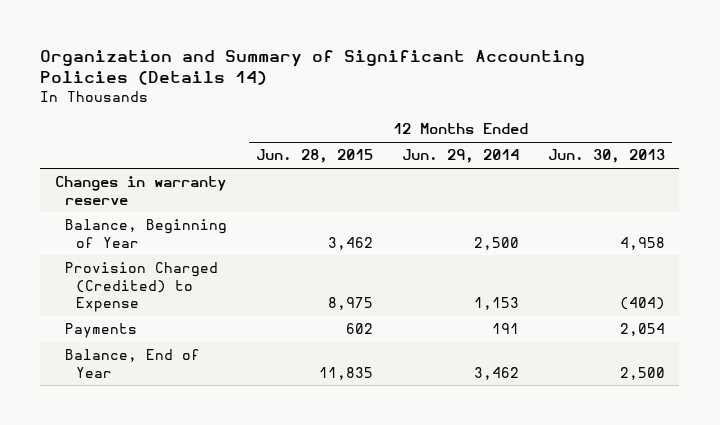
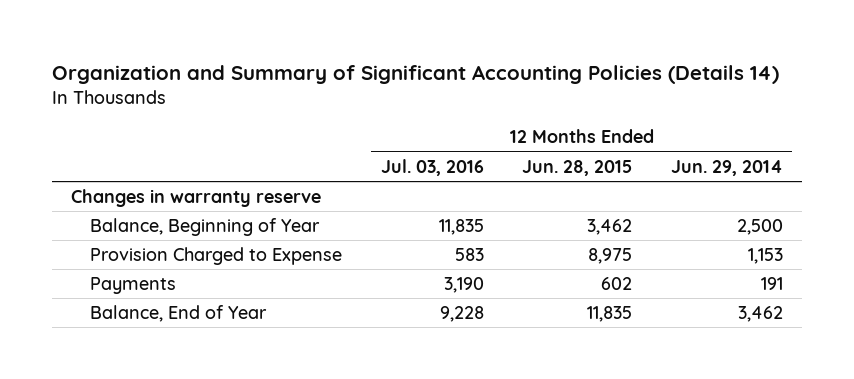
[547,149,665,164] Jun. 30, 2013 -> none
none -> [380,158,484,176] Jul. 03, 2016
[65,262,219,312] Provision Charged (Credited) to Expense -> [90,247,343,266] Provision Charged to Expense

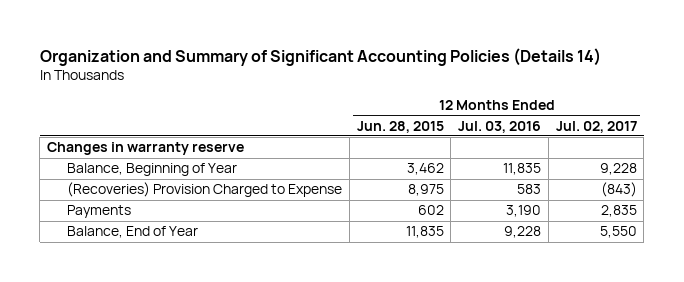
[670,159,783,176] Jun. 29, 2014 -> none
none -> [555,120,637,133] Jul. 02, 2017
[90,247,343,266] Provision Charged to Expense -> [67,182,343,198] (Recoveries) Provision Charged to Expense

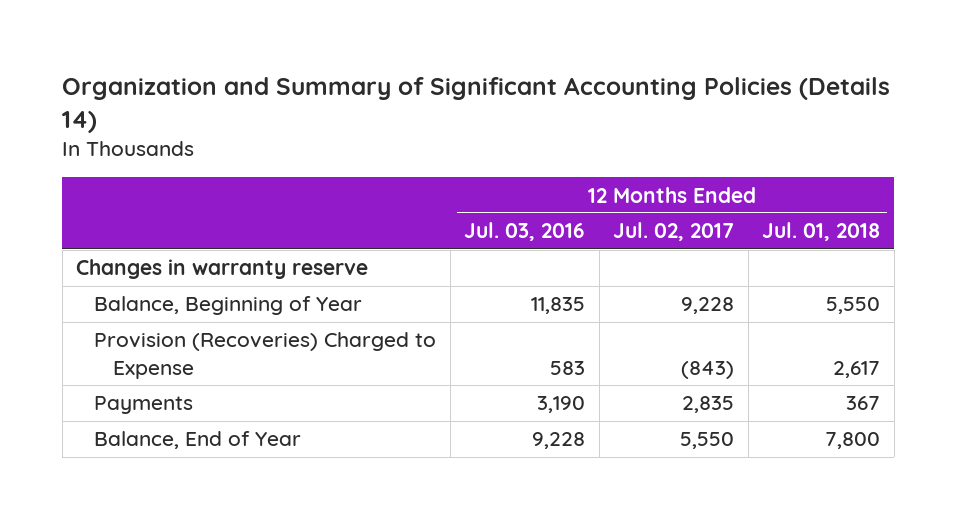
[356,120,444,133] Jun. 28, 2015 -> none
none -> [762,222,881,242] Jul. 01, 2018
[67,182,343,198] (Recoveries) Provision Charged to Expense -> [94,332,437,379] Provision (Recoveries) Charged to Expense

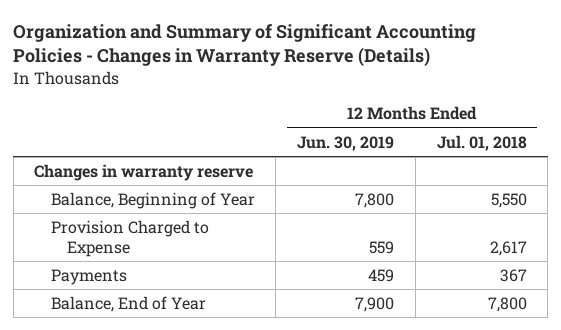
[62,76,891,133] Organization and Summary of Significant Accounting Policies (Details 14) -> [13,23,477,67] Organization and Summary of Significant Accounting Policies - Changes in Warranty Reserve (Details)
[464,222,586,242] Jul. 03, 2016 -> none
[613,222,735,242] Jul. 02, 2017 -> none
none -> [297,135,395,151] Jun. 30, 2019
[94,332,437,379] Provision (Recoveries) Charged to Expense -> [50,219,209,257] Provision Charged to Expense

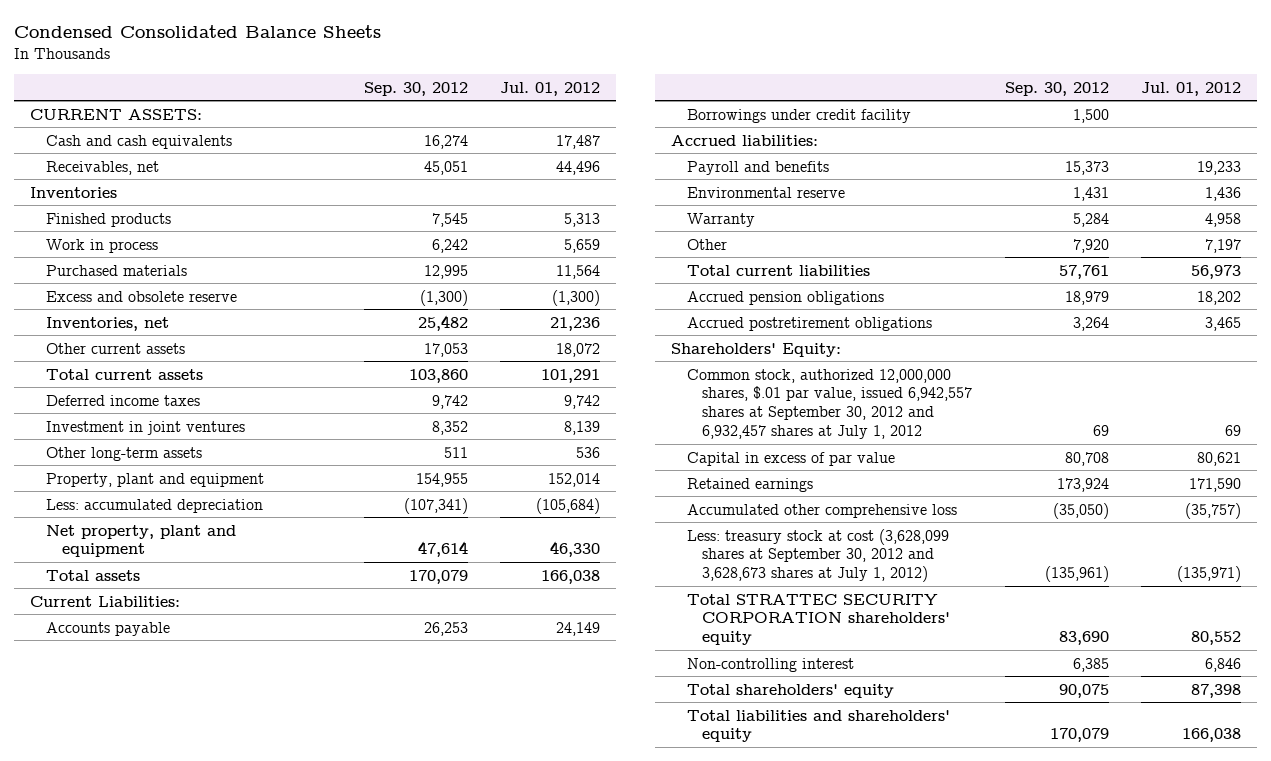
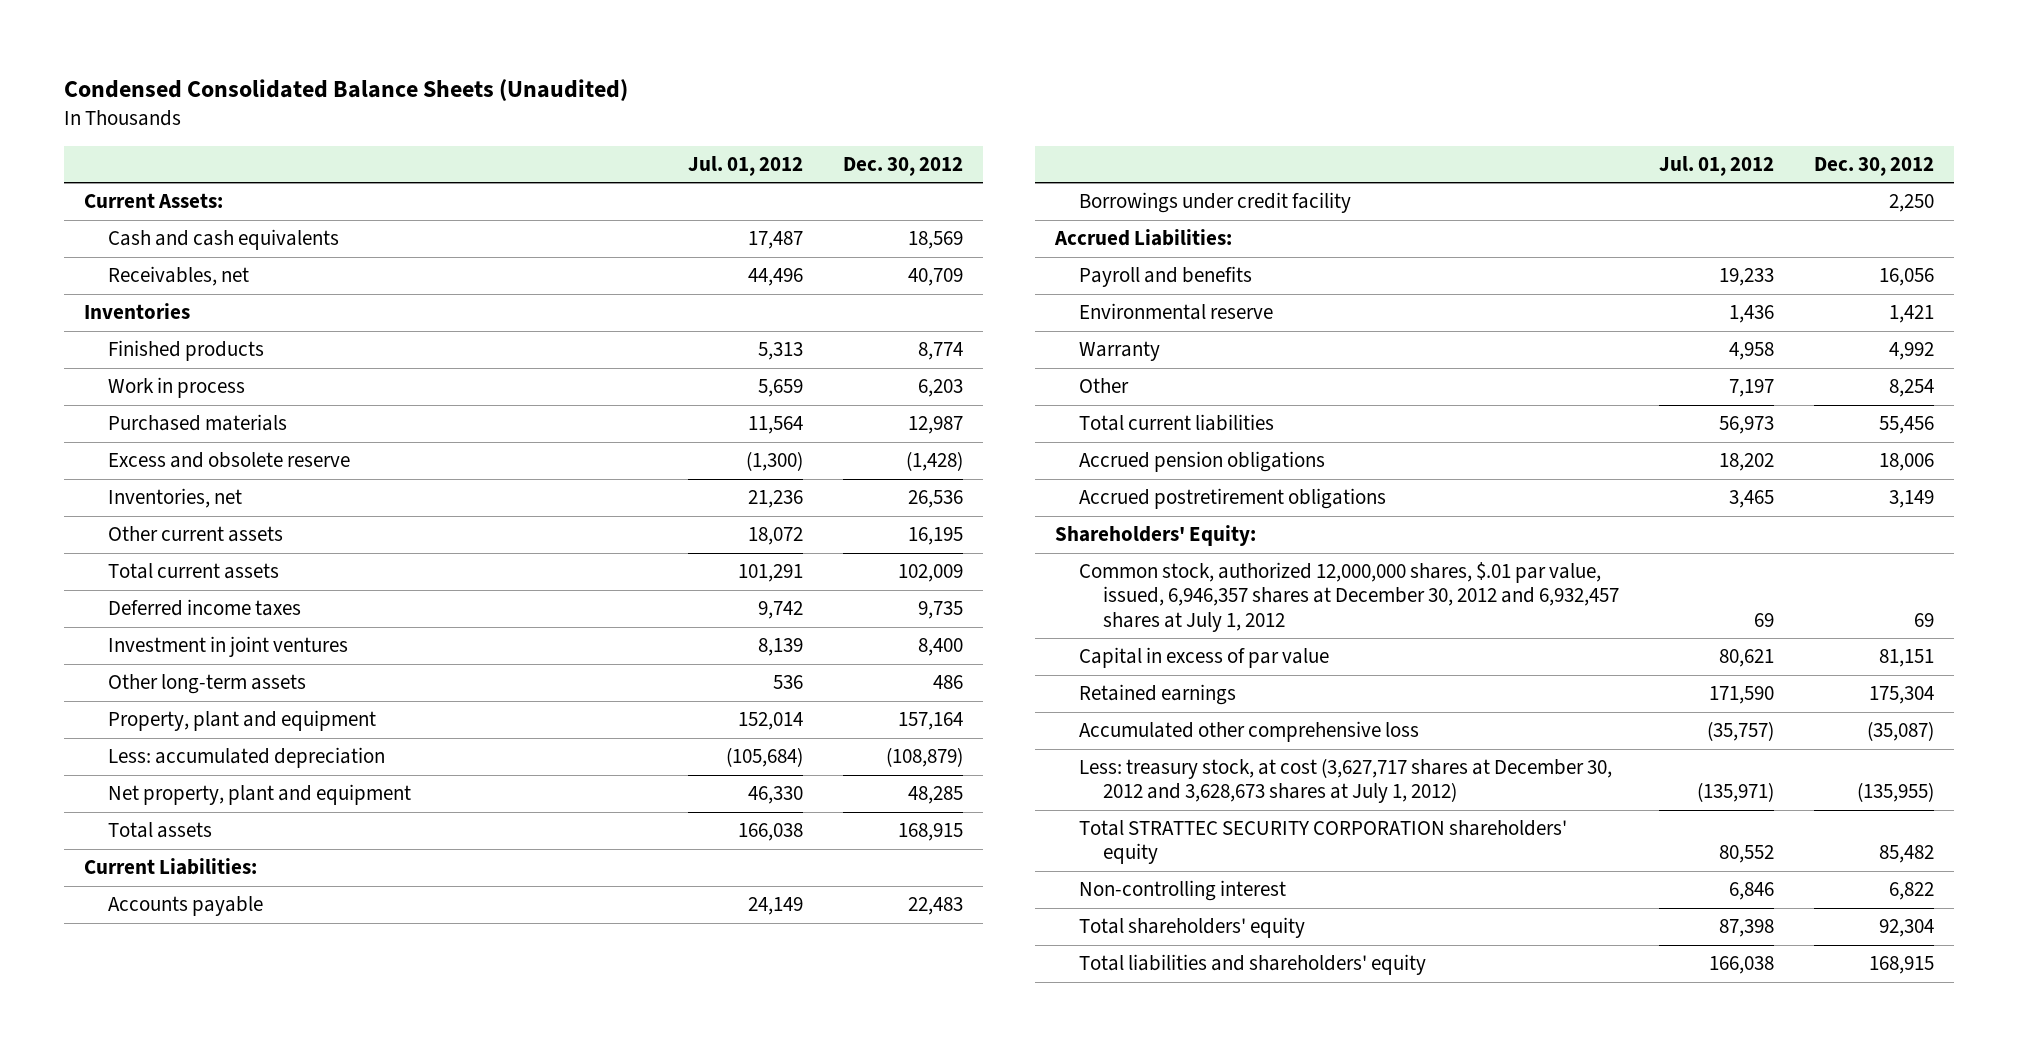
[14,24,382,38] Condensed Consolidated Balance Sheets -> [64,78,629,101] Condensed Consolidated Balance Sheets (Unaudited)
[363,81,468,96] Sep. 30, 2012 -> none
none -> [843,157,964,177] Dec. 30, 2012
[30,108,203,120] CURRENT ASSETS: -> [84,193,224,209] Current Assets:
[670,134,818,146] Accrued liabilities: -> [1054,229,1233,247] Accrued Liabilities:
[686,368,973,439] Common stock, authorized 12,000,000 shares, $.01 par value, issued 6,942,557 shares at September 30, 2012 and 6,932,457 shares at July 1, 2012 -> [1079,562,1619,632] Common stock, authorized 12,000,000 shares, $.01 par value, issued, 6,946,357 shares at December 30, 2012 and 6,932,457 shares at July 1, 2012
[686,528,949,583] Less: treasury stock at cost (3,628,099 shares at September 30, 2012 and 3,628,673 shares at July 1, 2012) -> [1079,758,1613,804] Less: treasury stock, at cost (3,627,717 shares at December 30, 2012 and 3,628,673 shares at July 1, 2012)

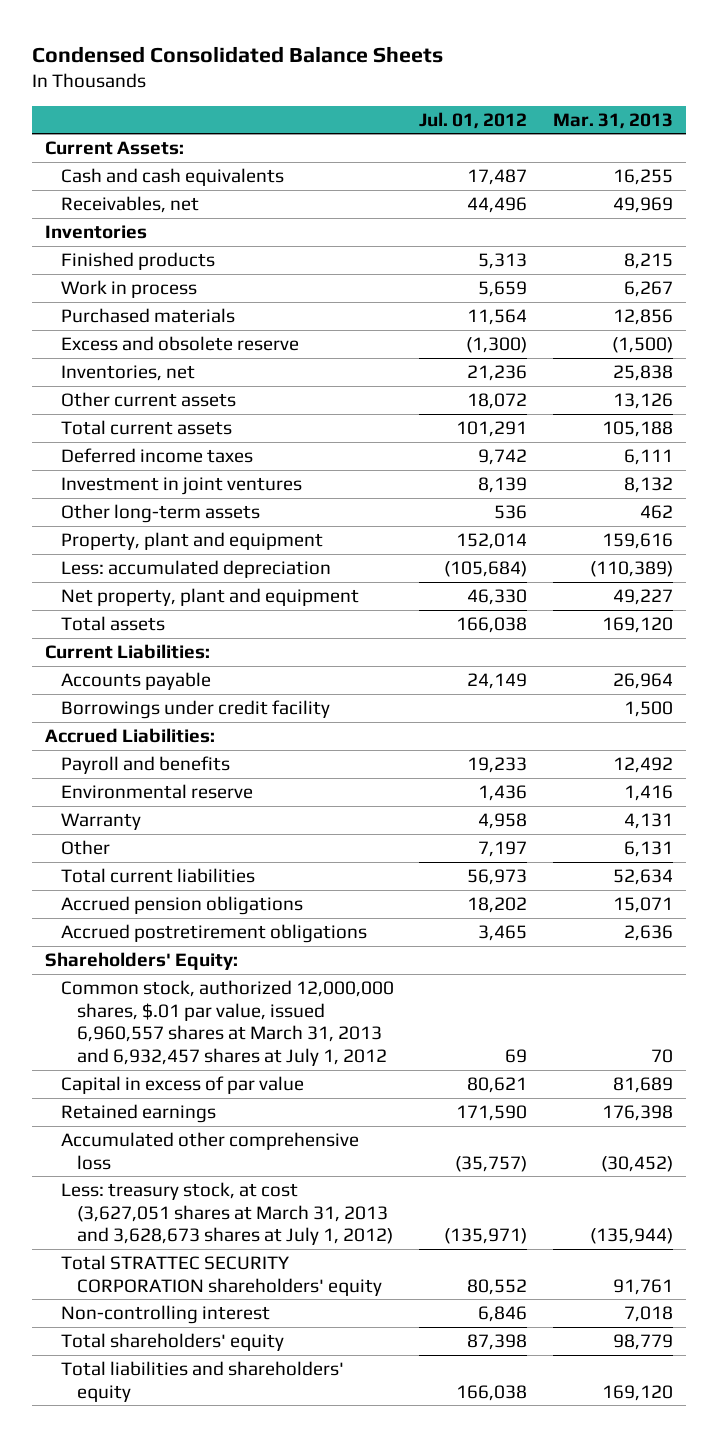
[64,78,629,101] Condensed Consolidated Balance Sheets (Unaudited) -> [32,45,444,63] Condensed Consolidated Balance Sheets
[843,157,964,177] Dec. 30, 2012 -> none
none -> [552,112,673,129] Mar. 31, 2013
[1079,562,1619,632] Common stock, authorized 12,000,000 shares, $.01 par value, issued, 6,946,357 shares at December 30, 2012 and 6,932,457 shares at July 1, 2012 -> [60,979,394,1066] Common stock, authorized 12,000,000 shares, $.01 par value, issued 6,960,557 shares at March 31, 2013 and 6,932,457 shares at July 1, 2012
[1079,758,1613,804] Less: treasury stock, at cost (3,627,717 shares at December 30, 2012 and 3,628,673 shares at July 1, 2012) -> [60,1181,393,1246] Less: treasury stock, at cost (3,627,051 shares at March 31, 2013 and 3,628,673 shares at July 1, 2012)

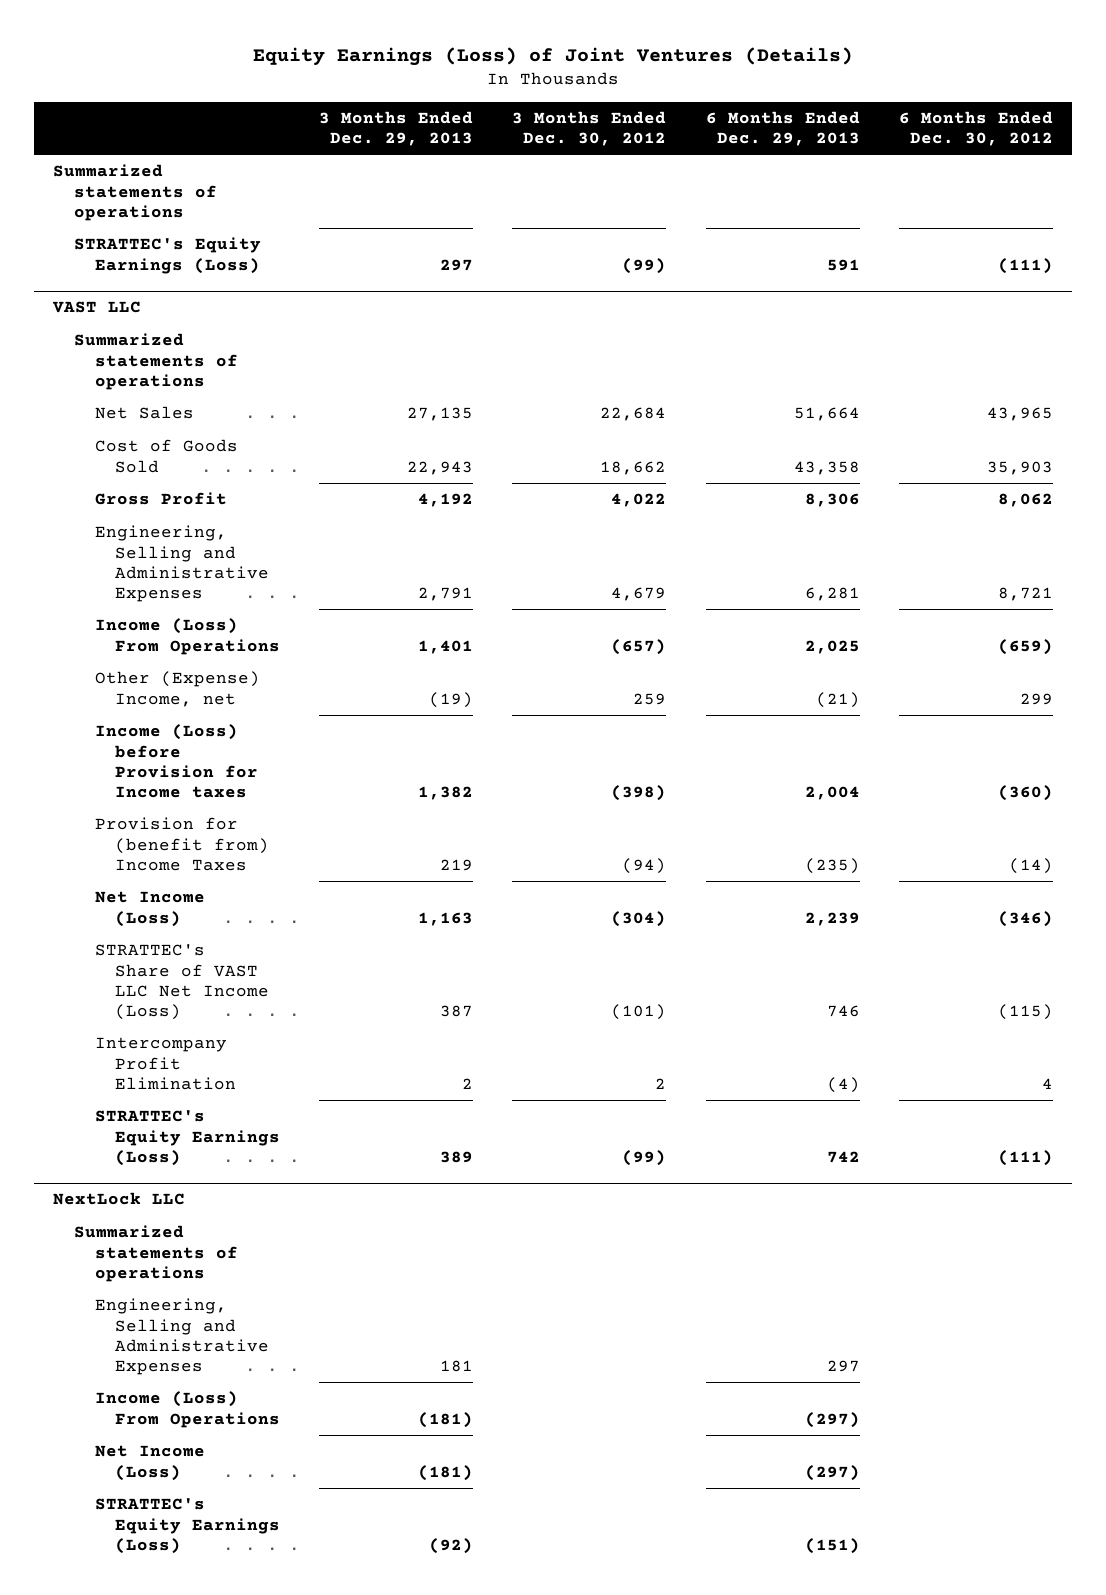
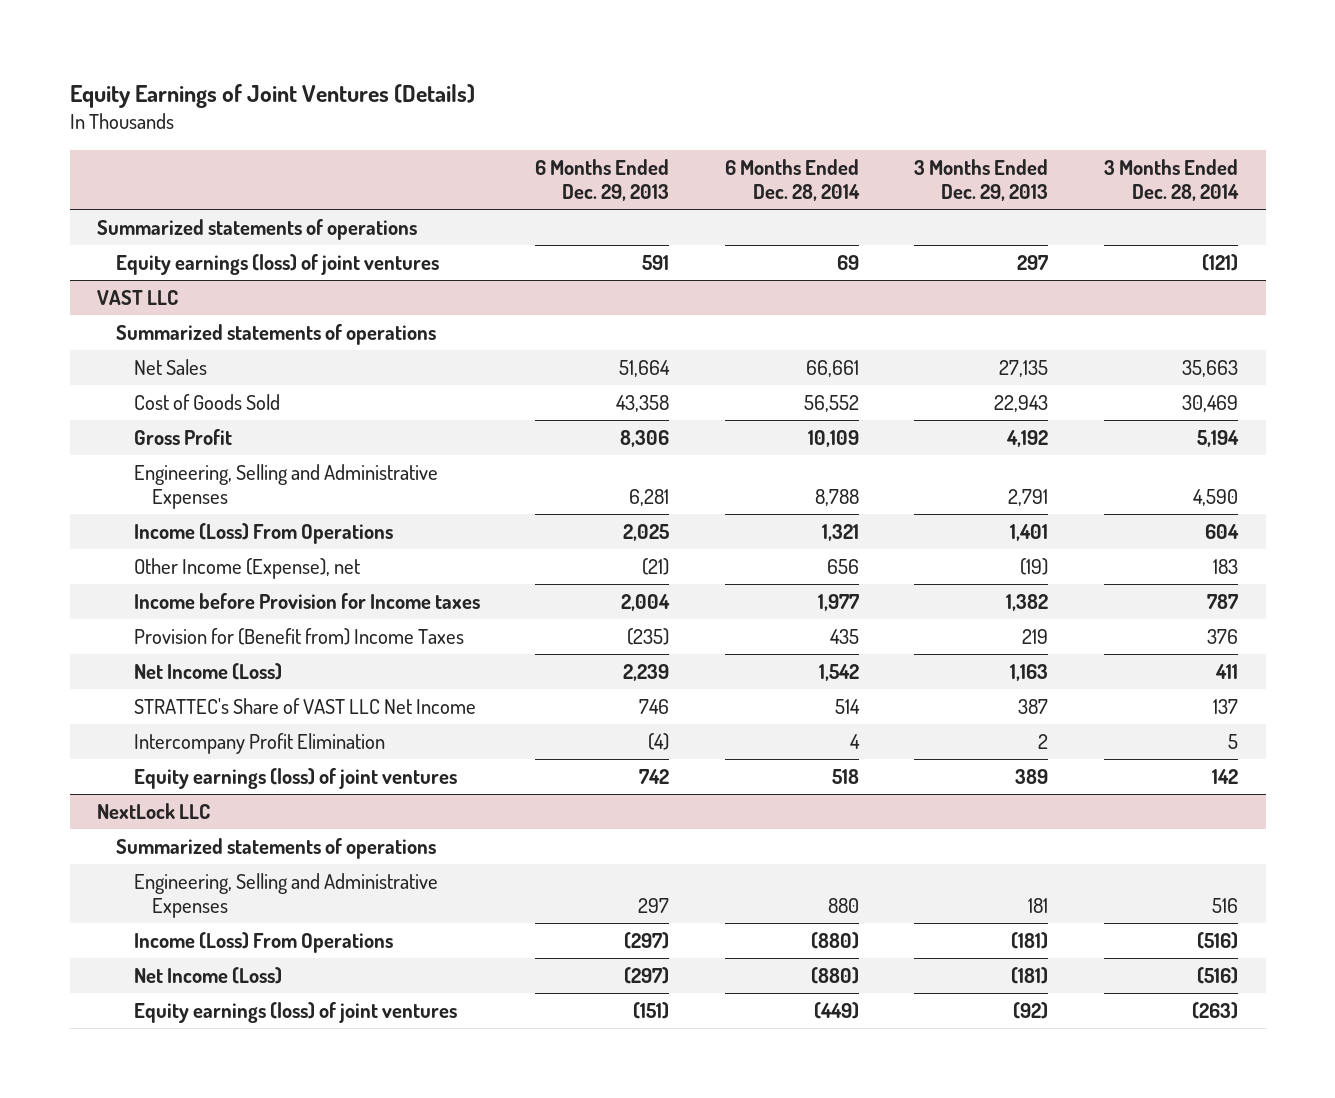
[252,46,853,66] Equity Earnings (Loss) of Joint Ventures (Details) -> [69,83,475,108] Equity Earnings of Joint Ventures (Details)
[512,110,667,147] 3 Months Ended Dec. 30, 2012 -> none
[898,110,1053,147] 6 Months Ended Dec. 30, 2012 -> none
none -> [724,158,860,202] 6 Months Ended Dec. 28, 2014
none -> [1103,158,1239,202] 3 Months Ended Dec. 28, 2014
[73,237,261,274] STRATTEC's Equity Earnings (Loss) -> [115,254,439,276] Equity earnings (loss) of joint ventures
[94,671,260,707] Other (Expense) Income, net -> [133,558,360,580] Other Income (Expense), net
[94,724,259,798] Income (Loss) before Provision for Income taxes -> [133,593,480,610] Income before Provision for Income taxes
[94,817,270,871] Provision for (benefit from) Income Taxes -> [133,628,464,646] Provision for (Benefit from) Income Taxes
[94,944,270,1020] STRATTEC's Share of VAST LLC Net Income (Loss) -> [133,698,476,715] STRATTEC's Share of VAST LLC Net Income
[94,1110,281,1166] STRATTEC's Equity Earnings (Loss) -> [133,768,457,790] Equity earnings (loss) of joint ventures
[94,1498,281,1554] STRATTEC's Equity Earnings (Loss) -> [133,1002,457,1024] Equity earnings (loss) of joint ventures

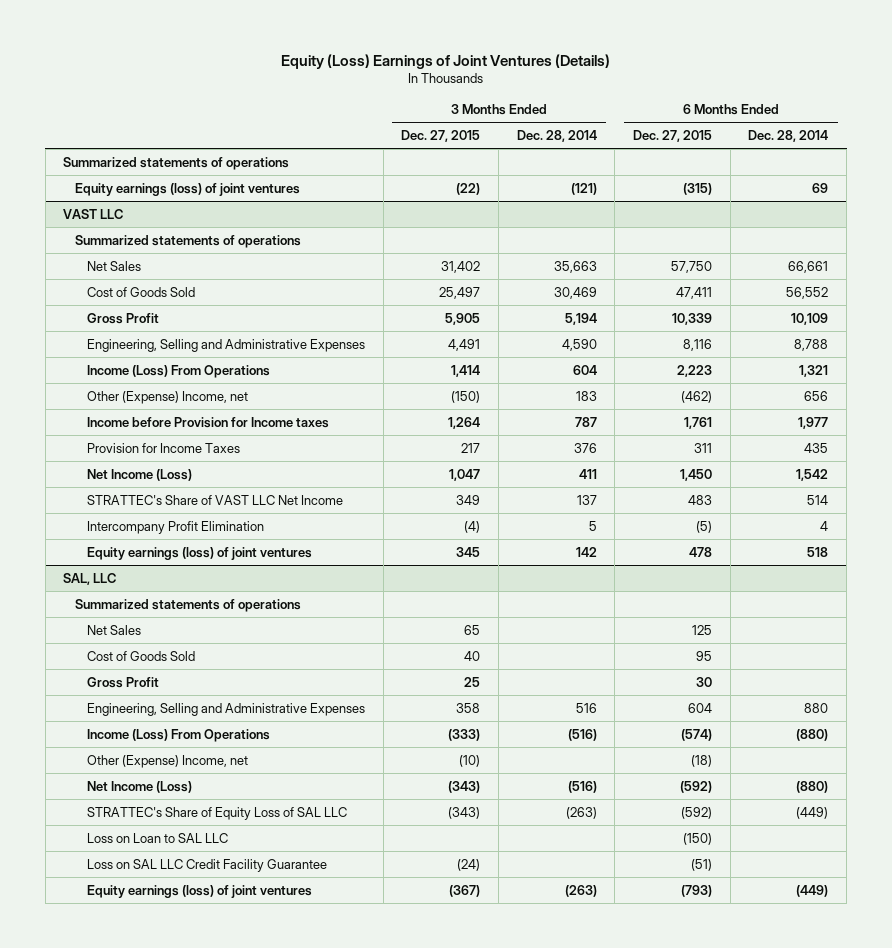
[69,83,475,108] Equity Earnings of Joint Ventures (Details) -> [280,53,610,69] Equity (Loss) Earnings of Joint Ventures (Details)
[535,158,670,202] 6 Months Ended Dec. 29, 2013 -> none
[914,158,1049,202] 3 Months Ended Dec. 29, 2013 -> none
none -> [401,130,481,143] Dec. 27, 2015
none -> [633,130,713,143] Dec. 27, 2015
[133,558,360,580] Other Income (Expense), net -> [86,390,248,404] Other (Expense) Income, net
[133,628,464,646] Provision for (Benefit from) Income Taxes -> [86,442,240,453] Provision for Income Taxes
[97,803,211,820] NextLock LLC -> none
none -> [63,572,117,585] SAL, LLC
none -> [86,624,141,635] Net Sales
none -> [86,650,195,661] Cost of Goods Sold
none -> [86,676,159,688] Gross Profit
none -> [86,754,248,768] Other (Expense) Income, net
none -> [86,806,347,820] STRATTEC's Share of Equity Loss of SAL LLC
none -> [86,832,228,843] Loss on Loan to SAL LLC
none -> [86,858,327,872] Loss on SAL LLC Credit Facility Guarantee

